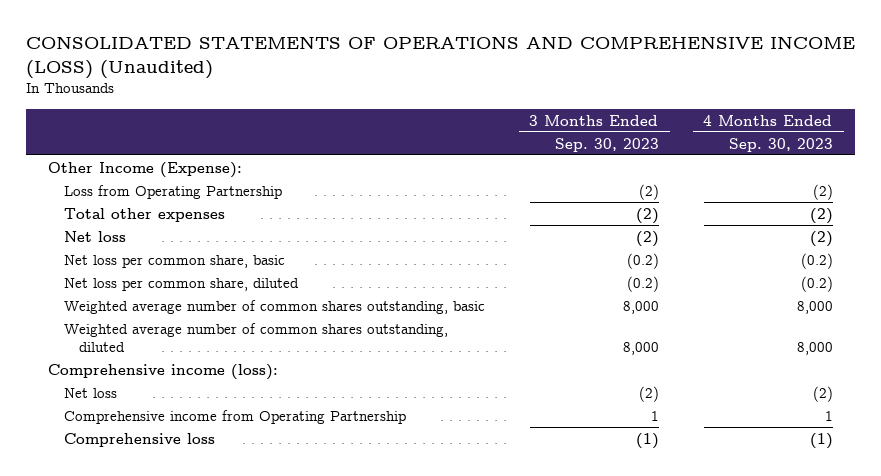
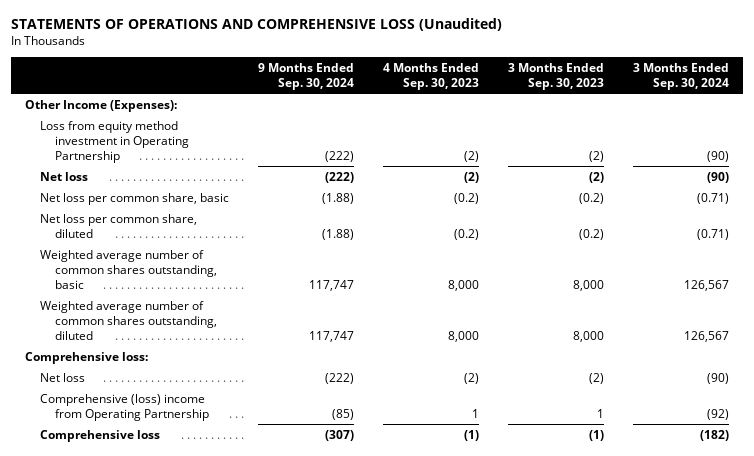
[25,36,855,79] CONSOLIDATED STATEMENTS OF OPERATIONS AND COMPREHENSIVE INCOME (LOSS) (Unaudited) -> [10,18,502,32] STATEMENTS OF OPERATIONS AND COMPREHENSIVE LOSS (Unaudited)
none -> [258,62,355,90] 9 Months Ended Sep. 30, 2024
none -> [632,62,729,90] 3 Months Ended Sep. 30, 2024
[63,207,225,222] Total other expenses -> none
[48,161,243,178] Other Income (Expense): -> [25,99,178,112] Other Income (Expenses):
[63,184,282,199] Loss from Operating Partnership -> [40,120,189,163] Loss from equity method investment in Operating Partnership
[48,363,279,380] Comprehensive income (loss): -> [25,351,149,364] Comprehensive loss:
[63,409,406,424] Comprehensive income from Operating Partnership -> [40,393,209,421] Comprehensive (loss) income from Operating Partnership

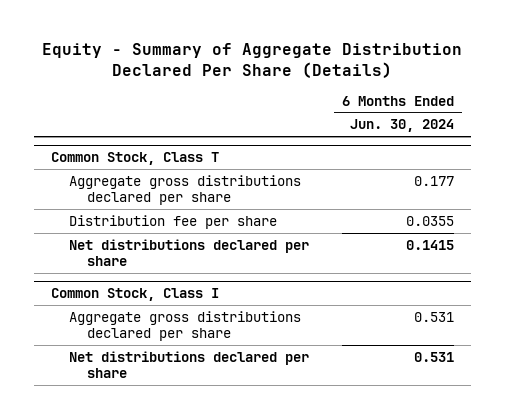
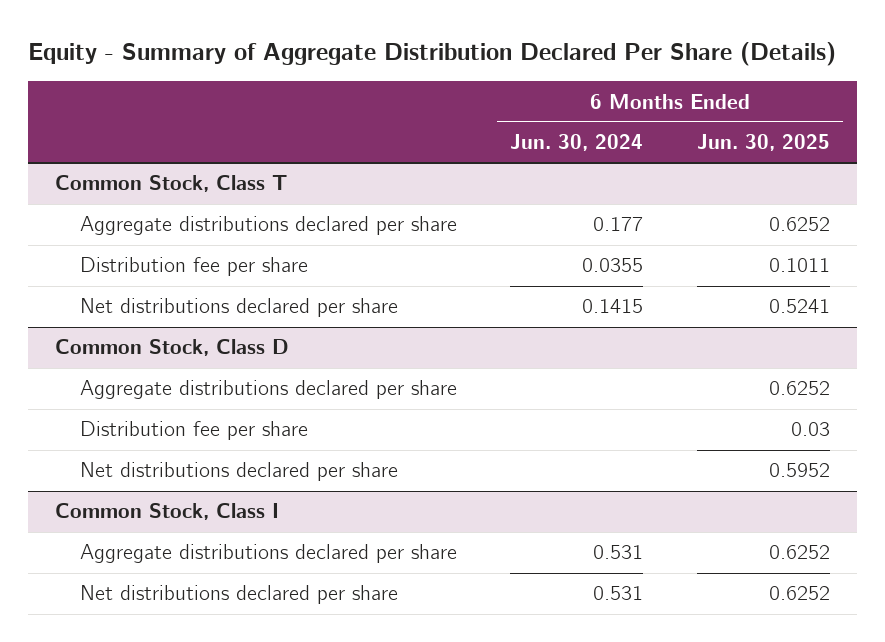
none -> [697,134,831,152] Jun. 30, 2025
[68,174,301,206] Aggregate gross distributions declared per share -> [79,216,457,236] Aggregate distributions declared per share
none -> [55,339,290,357] Common Stock, Class D
none -> [79,380,457,400] Aggregate distributions declared per share
none -> [79,421,308,441] Distribution fee per share
none -> [79,462,398,482] Net distributions declared per share
[68,310,301,342] Aggregate gross distributions declared per share -> [79,544,457,564] Aggregate distributions declared per share

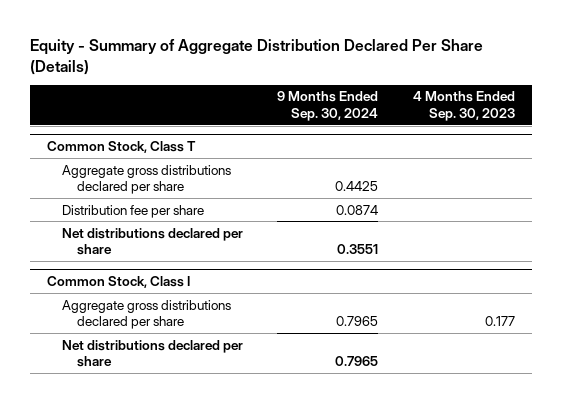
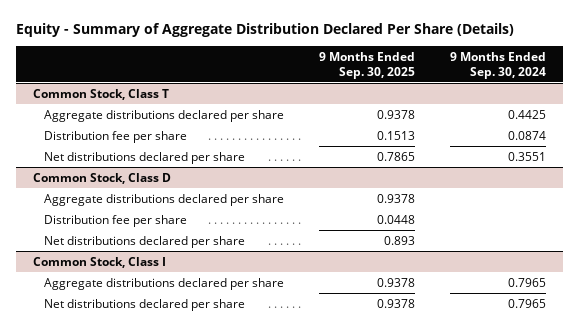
[412,91,515,121] 4 Months Ended Sep. 30, 2023 -> none
none -> [318,51,415,79] 9 Months Ended Sep. 30, 2025
[61,164,231,194] Aggregate gross distributions declared per share -> [43,109,284,122] Aggregate distributions declared per share
none -> [33,172,172,184] Common Stock, Class D
none -> [43,193,284,206] Aggregate distributions declared per share
none -> [43,214,187,227] Distribution fee per share
none -> [43,235,245,248] Net distributions declared per share
[61,299,231,329] Aggregate gross distributions declared per share -> [43,277,284,290] Aggregate distributions declared per share

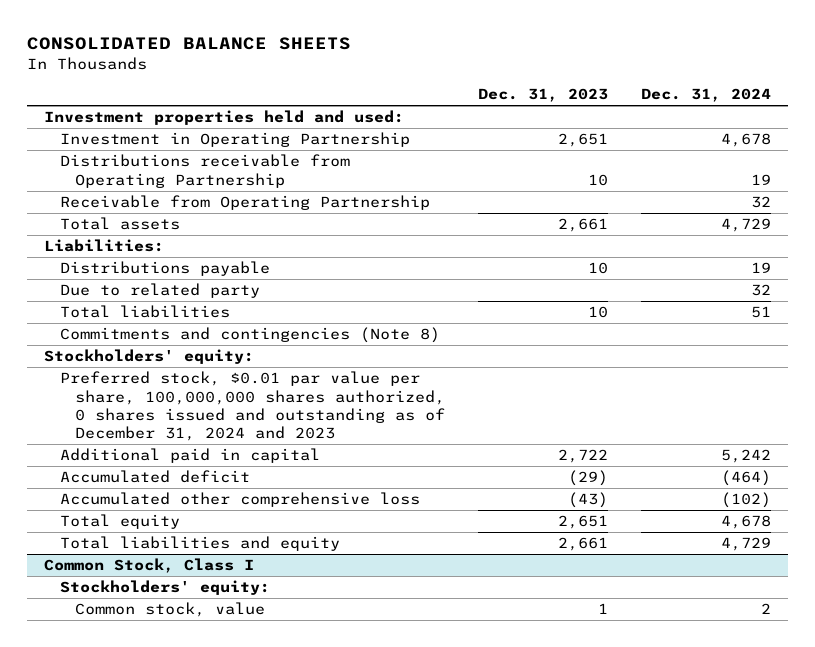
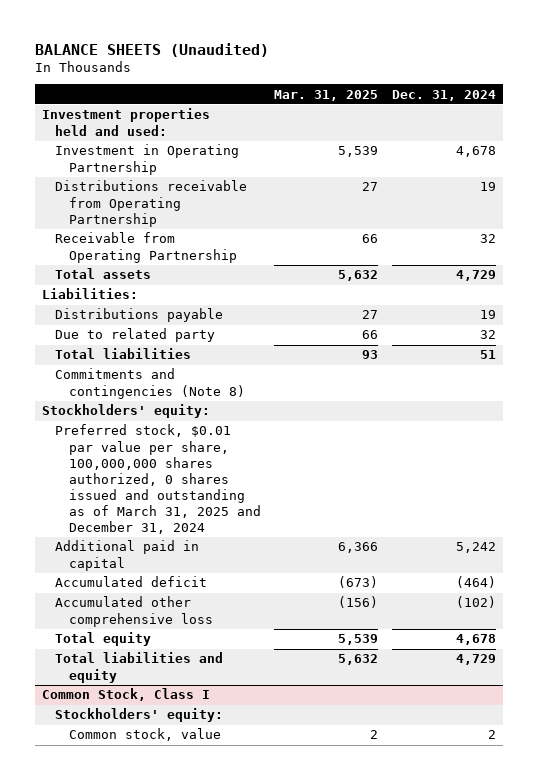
[27,37,352,51] CONSOLIDATED BALANCE SHEETS -> [35,42,270,57] BALANCE SHEETS (Unaudited)
[478,88,609,103] Dec. 31, 2023 -> none
none -> [274,89,379,101] Mar. 31, 2025
[59,371,446,442] Preferred stock, $0.01 par value per share, 100,000,000 shares authorized, 0 shares issued and outstanding as of December 31, 2024 and 2023 -> [55,424,261,535] Preferred stock, $0.01 par value per share, 100,000,000 shares authorized, 0 shares issued and outstanding as of March 31, 2025 and December 31, 2024

